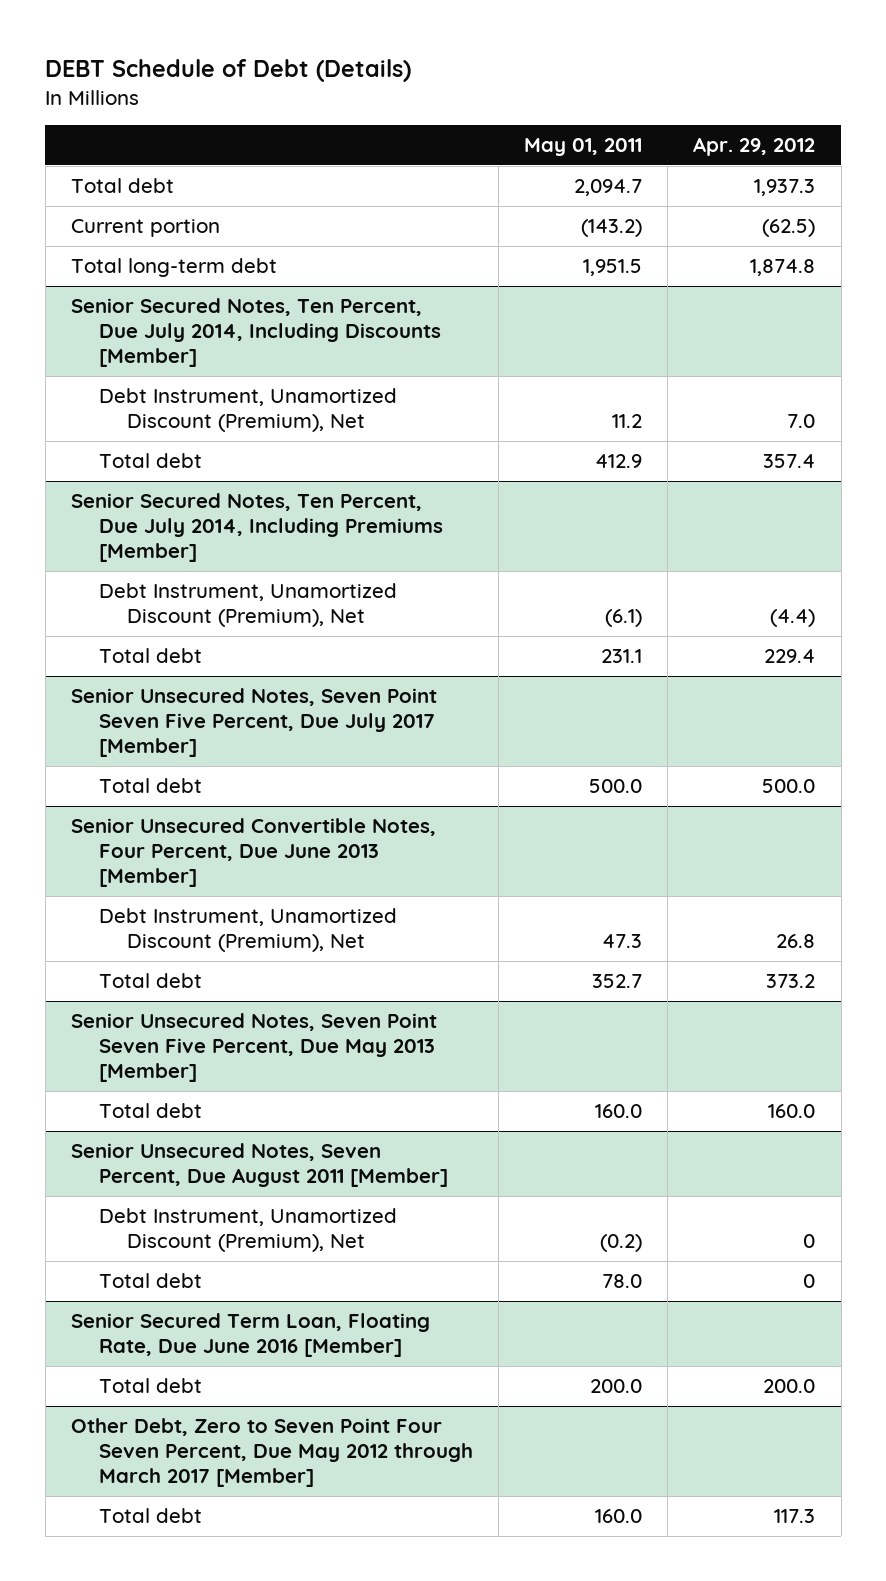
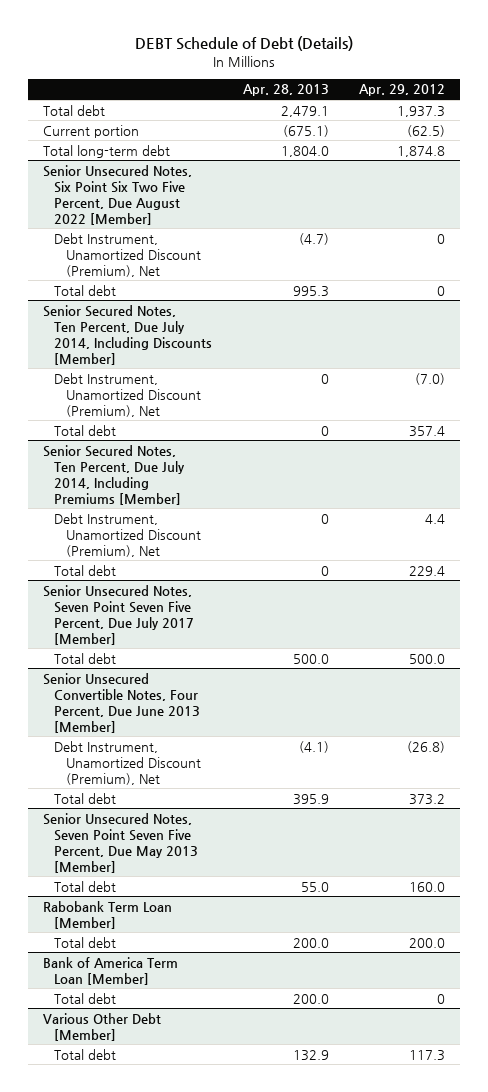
[524,138,643,157] May 01, 2011 -> none
none -> [242,84,329,97] Apr. 28, 2013
none -> [43,164,193,225] Senior Unsecured Notes, Six Point Six Two Five Percent, Due August 2022 [Member]
none -> [54,232,201,277] Debt Instrument, Unamortized Discount (Premium), Net
none -> [54,284,117,296] Total debt
[787,414,816,429] 7.0 -> [415,372,446,385] (7.0)
[770,609,816,628] (4.4) -> [425,513,446,524] 4.4
[776,934,816,949] 26.8 -> [407,740,446,753] (26.8)
[70,1143,449,1188] Senior Unsecured Notes, Seven Percent, Due August 2011 [Member] -> none
[99,1208,398,1253] Debt Instrument, Unamortized Discount (Premium), Net -> none
[99,1273,203,1289] Total debt -> none
[70,1313,430,1358] Senior Secured Term Loan, Floating Rate, Due June 2016 [Member] -> none
none -> [43,900,173,929] Rabobank Term Loan [Member]
[70,1418,474,1488] Other Debt, Zero to Seven Point Four Seven Percent, Due May 2012 through March 2017 [Member] -> none
none -> [43,956,179,985] Bank of America Term Loan [Member]
none -> [54,992,117,1004] Total debt
none -> [43,1012,162,1041] Various Other Debt [Member]

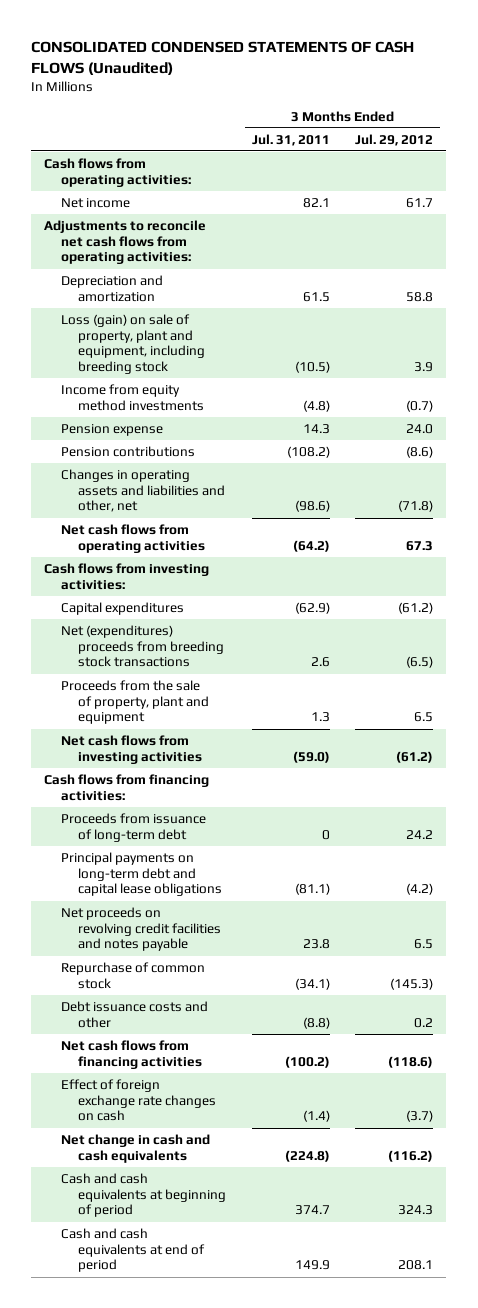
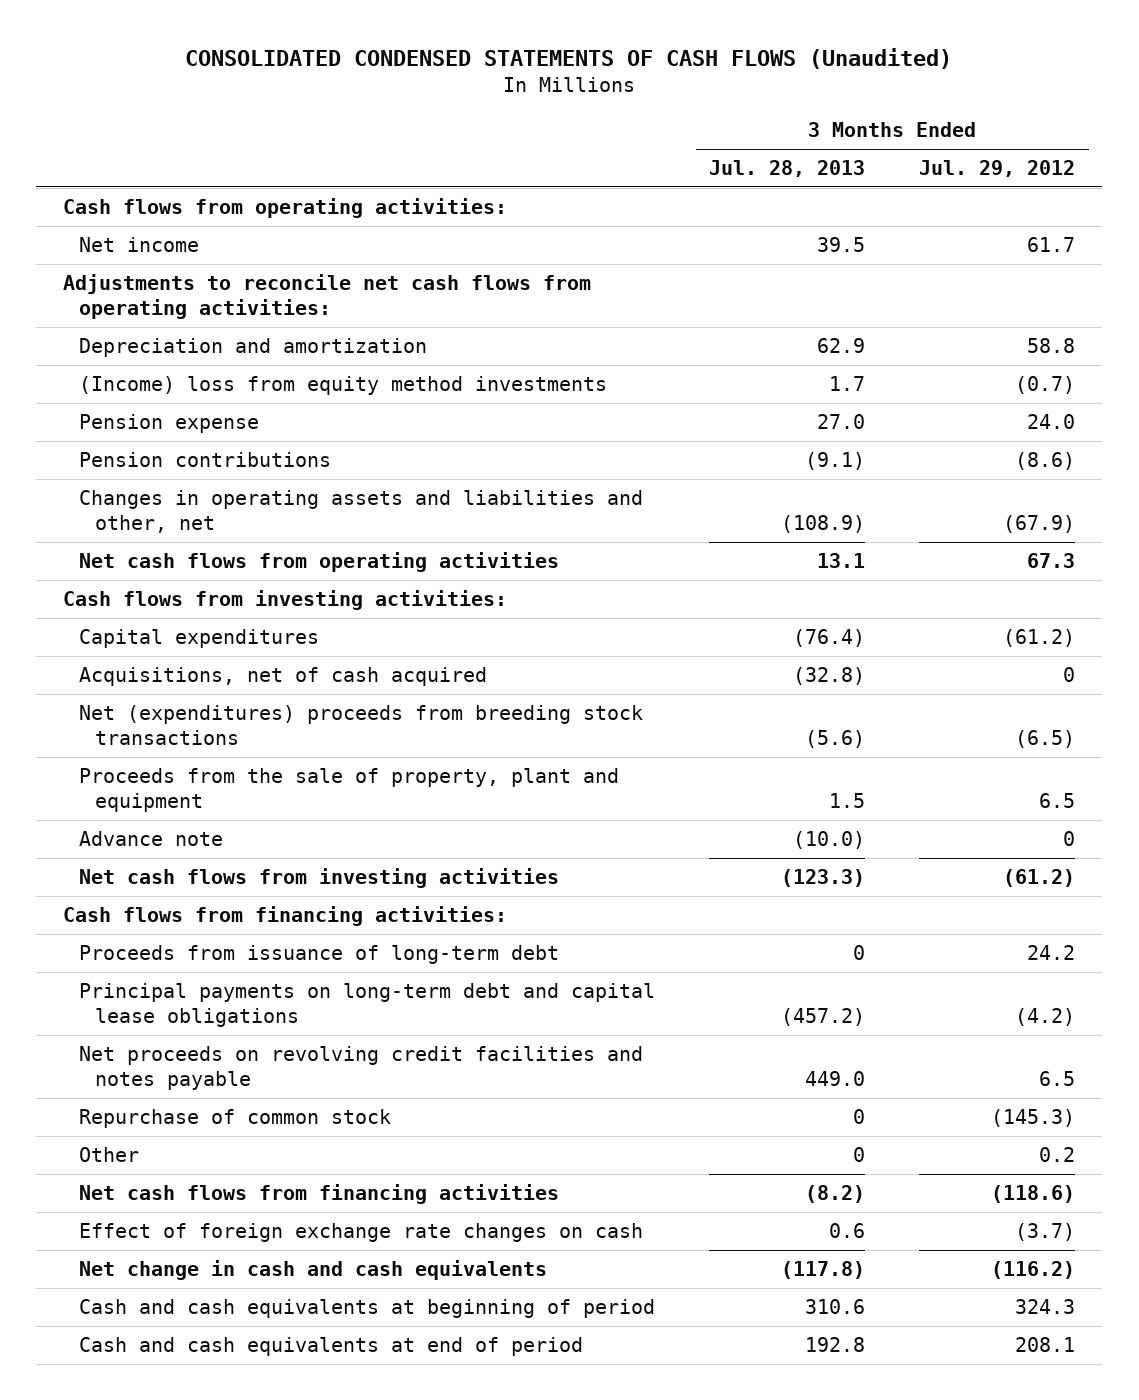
[251,133,330,146] Jul. 31, 2011 -> none
none -> [709,160,866,178] Jul. 28, 2013
[61,313,206,375] Loss (gain) on sale of property, plant and equipment, including breeding stock -> none
[61,383,205,411] Income from equity method investments -> [79,375,608,395] (Income) loss from equity method investments
[398,500,434,513] (71.8) -> [1003,514,1076,533] (67.9)
none -> [79,666,488,686] Acquisitions, net of cash acquired
none -> [79,830,224,846] Advance note
[61,1000,209,1028] Debt issuance costs and other -> [79,1146,140,1162] Other

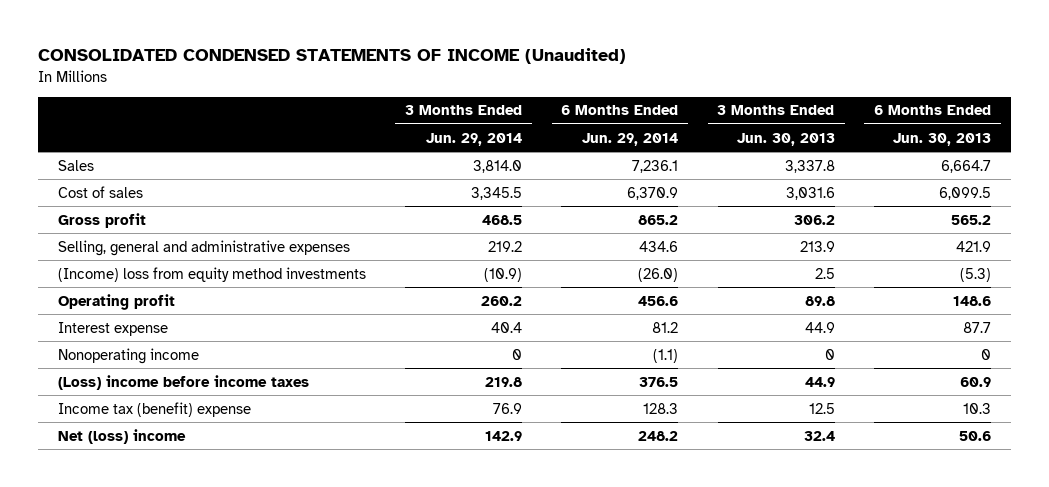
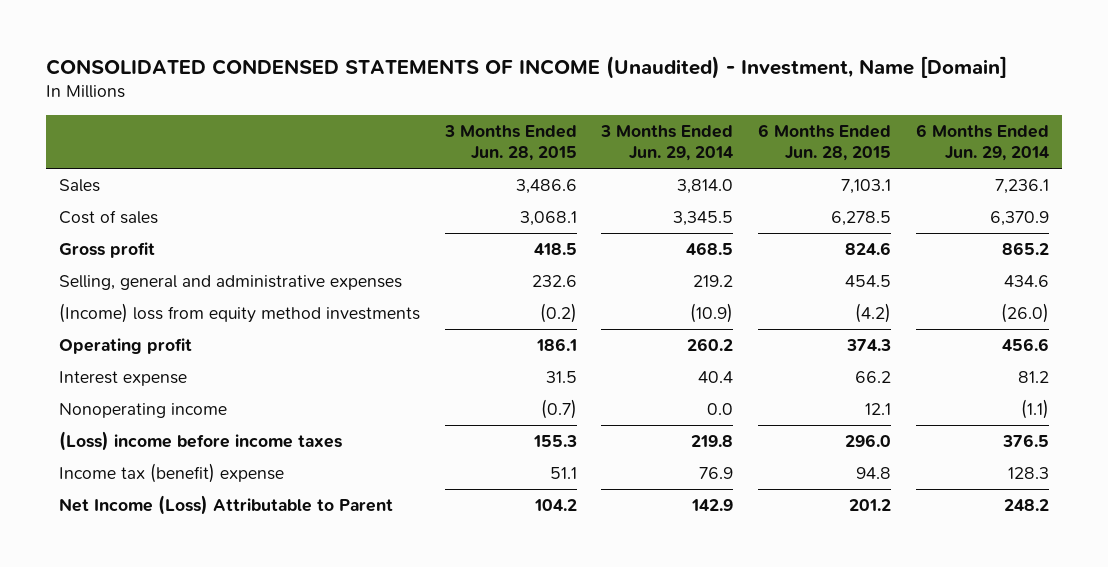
[38,48,627,65] CONSOLIDATED CONDENSED STATEMENTS OF INCOME (Unaudited) -> [46,55,1008,79] CONSOLIDATED CONDENSED STATEMENTS OF INCOME (Unaudited) - Investment, Name [Domain]
[736,132,835,146] Jun. 30, 2013 -> none
[893,132,992,146] Jun. 30, 2013 -> none
none -> [443,125,577,162] 3 Months Ended Jun. 28, 2015
none -> [758,124,892,162] 6 Months Ended Jun. 28, 2015
[512,348,523,360] 0 -> [707,403,734,416] 0.0
[57,428,186,444] Net (loss) income -> [58,495,393,516] Net Income (Loss) Attributable to Parent

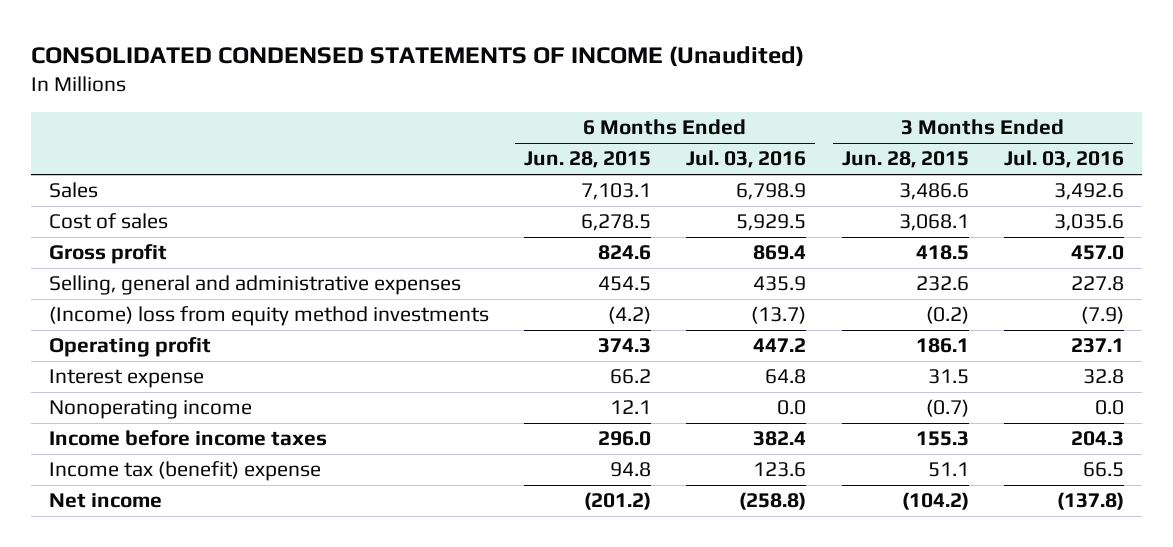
[46,55,1008,79] CONSOLIDATED CONDENSED STATEMENTS OF INCOME (Unaudited) - Investment, Name [Domain] -> [30,46,804,68] CONSOLIDATED CONDENSED STATEMENTS OF INCOME (Unaudited)
[600,125,734,162] 3 Months Ended Jun. 29, 2014 -> none
[916,124,1050,162] 6 Months Ended Jun. 29, 2014 -> none
none -> [686,150,807,169] Jul. 03, 2016
none -> [1004,150,1125,169] Jul. 03, 2016
[58,431,342,452] (Loss) income before income taxes -> [48,430,327,447] Income before income taxes
[58,495,393,516] Net Income (Loss) Attributable to Parent -> [48,493,162,509] Net income
[533,499,577,512] 104.2 -> [901,492,969,511] (104.2)
[849,499,892,512] 201.2 -> [583,492,651,511] (201.2)

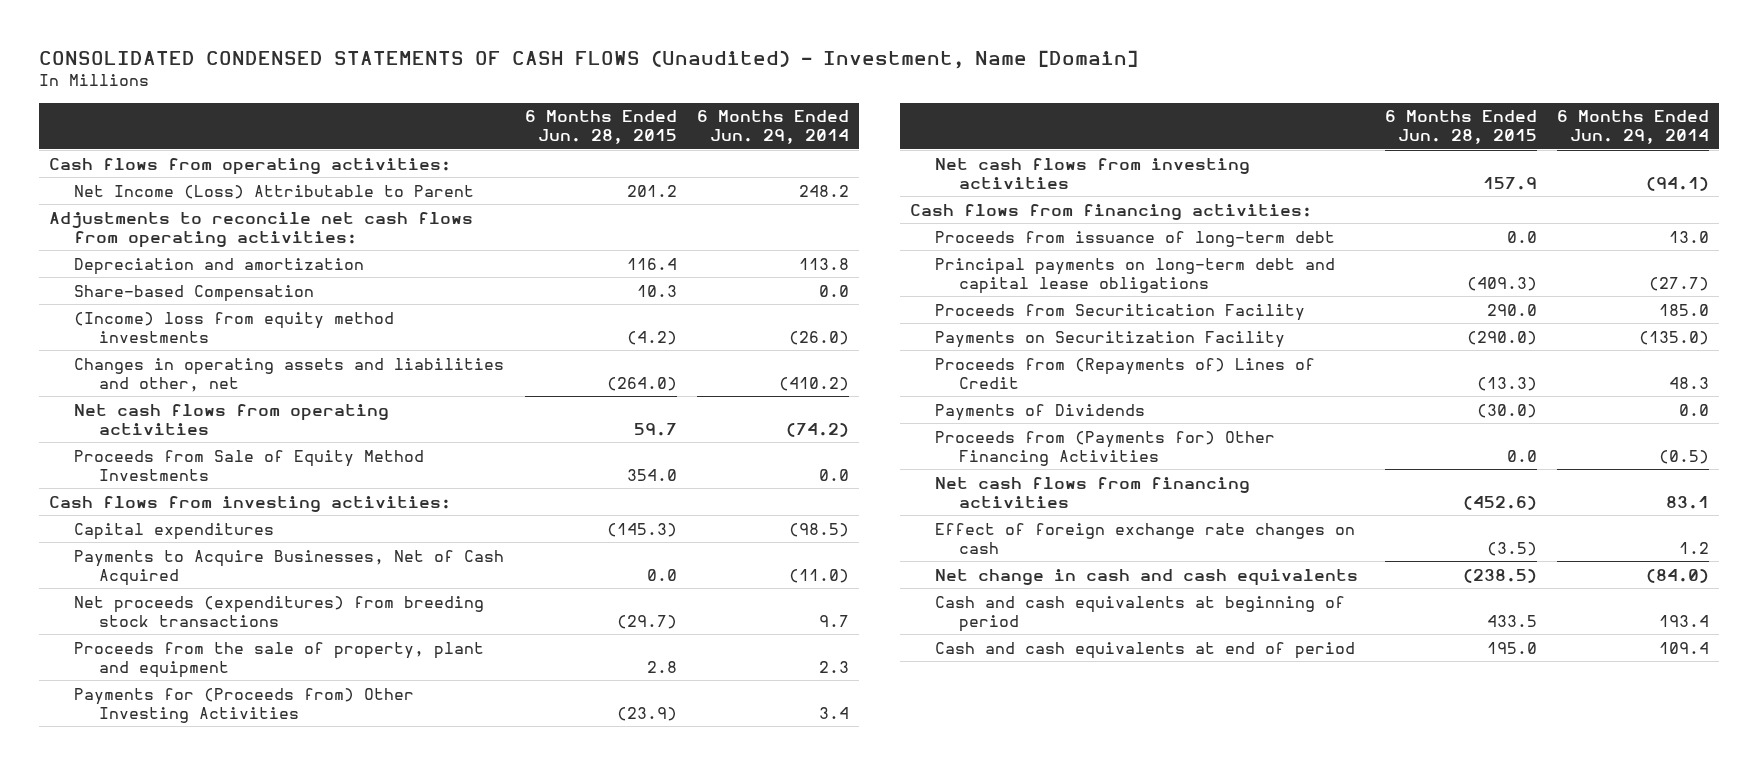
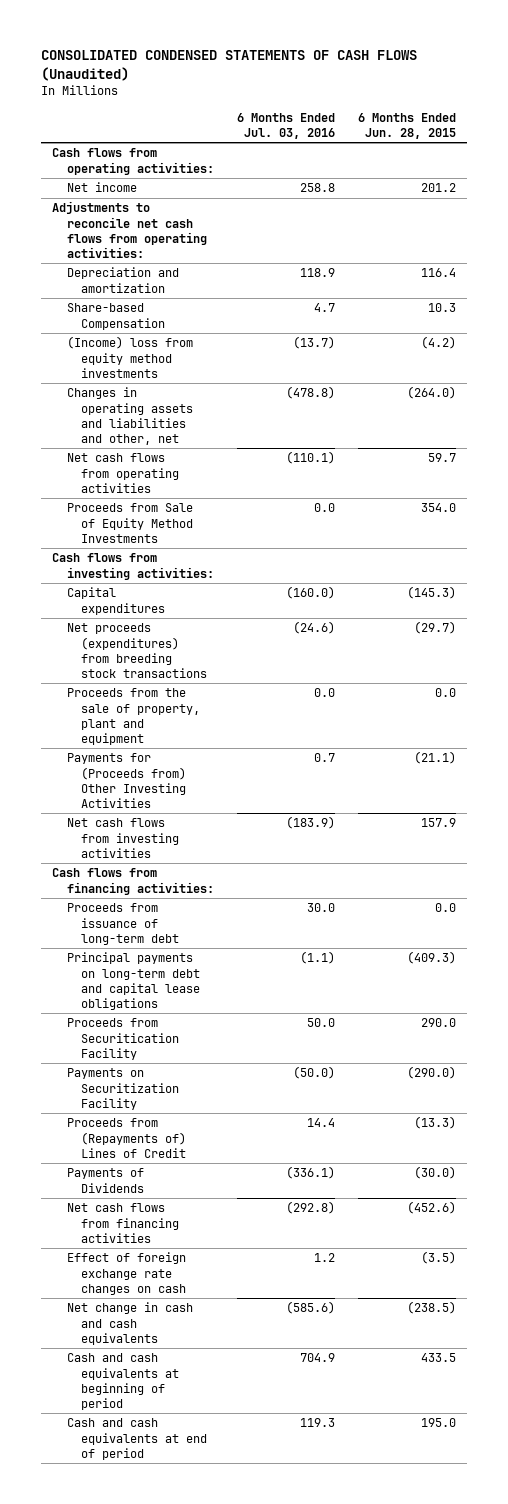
[39,49,1139,69] CONSOLIDATED CONDENSED STATEMENTS OF CASH FLOWS (Unaudited) - Investment, Name [Domain] -> [40,49,417,81] CONSOLIDATED CONDENSED STATEMENTS OF CASH FLOWS (Unaudited)
[696,110,849,145] 6 Months Ended Jun. 29, 2014 -> none
none -> [236,112,335,139] 6 Months Ended Jul. 03, 2016
[74,184,475,199] Net Income (Loss) Attributable to Parent -> [66,182,137,193] Net income
[74,549,505,586] Payments to Acquire Businesses, Net of Cash Acquired -> none
[646,660,677,673] 2.8 -> [434,688,456,698] 0.0
[616,706,677,721] (23.9) -> [413,751,456,765] (21.1)
[934,430,1275,466] Proceeds from (Payments for) Other Financing Activities -> none

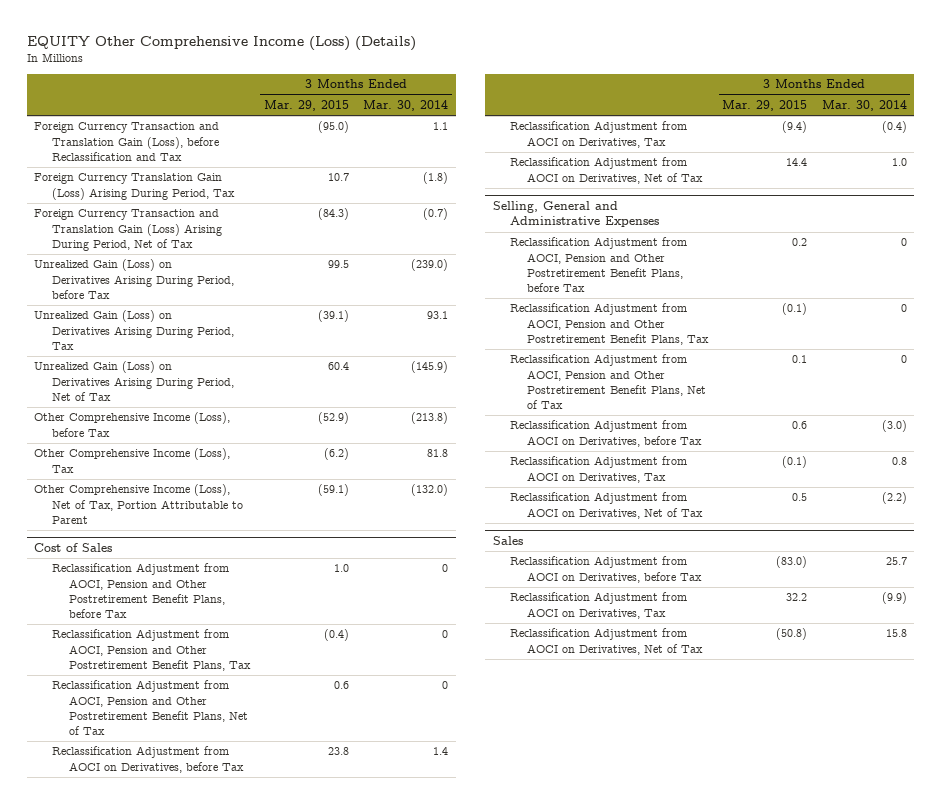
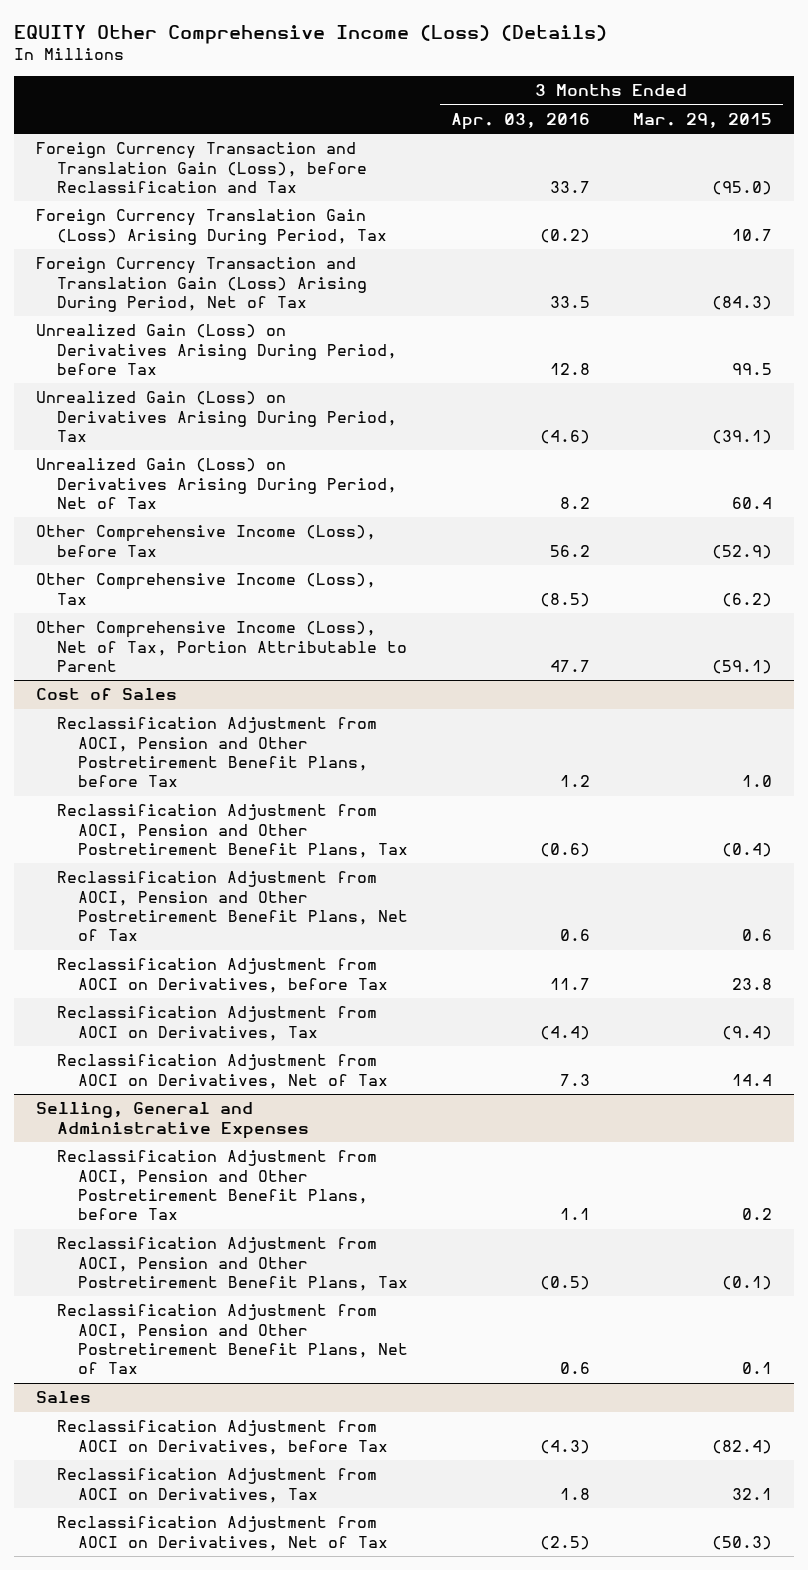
[363,99,449,111] Mar. 30, 2014 -> none
none -> [450,113,590,131] Apr. 03, 2016
[509,420,702,447] Reclassification Adjustment from AOCI on Derivatives, before Tax -> none
[509,456,687,483] Reclassification Adjustment from AOCI on Derivatives, Tax -> none
[509,492,703,519] Reclassification Adjustment from AOCI on Derivatives, Net of Tax -> none
[776,556,808,569] (83.0) -> [711,1439,772,1454] (82.4)
[786,593,808,602] 32.2 -> [731,1487,772,1500] 32.1
[776,628,808,641] (50.8) -> [711,1535,772,1550] (50.3)

